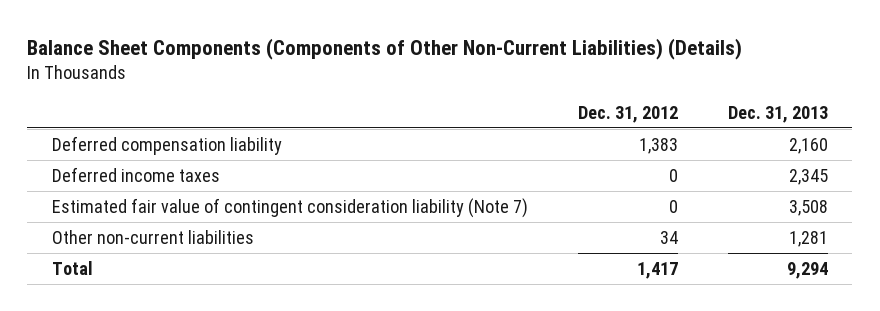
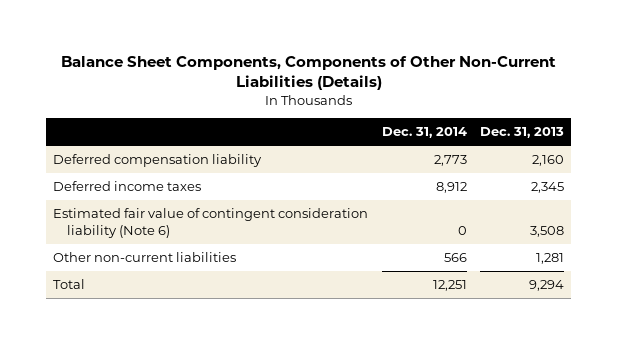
[27,38,743,61] Balance Sheet Components (Components of Other Non-Current Liabilities) (Details) -> [60,55,556,91] Balance Sheet Components, Components of Other Non-Current Liabilities (Details)
[577,105,678,123] Dec. 31, 2012 -> none
none -> [381,127,467,139] Dec. 31, 2014
[52,197,529,218] Estimated fair value of contingent consideration liability (Note 7) -> [52,208,368,238] Estimated fair value of contingent consideration liability (Note 6)

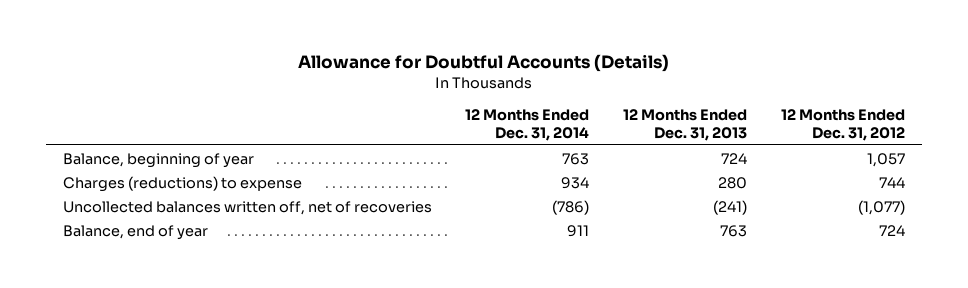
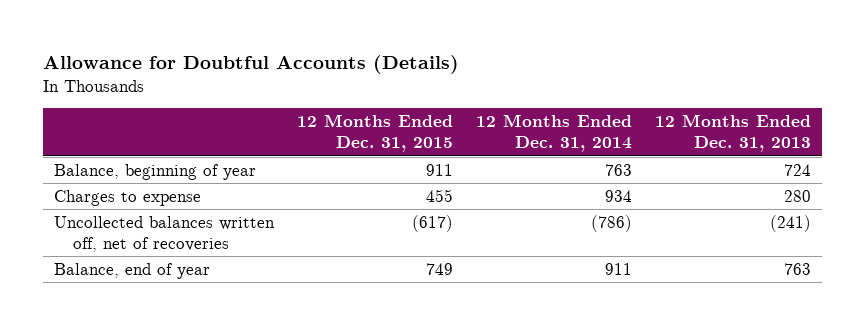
[781,108,906,141] 12 Months Ended Dec. 31, 2012 -> none
none -> [297,114,454,153] 12 Months Ended Dec. 31, 2015
[62,175,302,192] Charges (reductions) to expense -> [54,189,202,206] Charges to expense

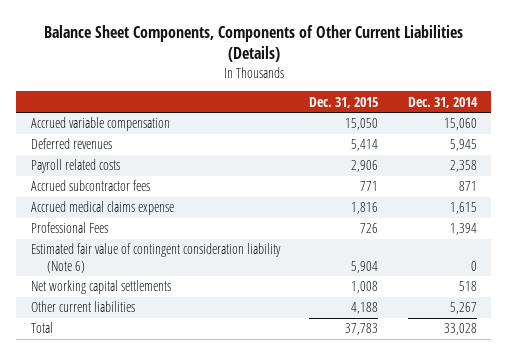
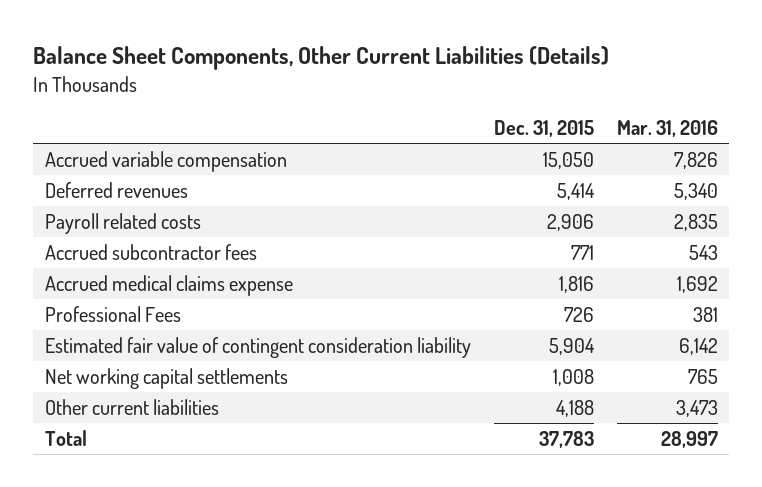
[43,24,463,63] Balance Sheet Components, Components of Other Current Liabilities (Details) -> [32,46,609,71] Balance Sheet Components, Other Current Liabilities (Details)
[407,96,478,108] Dec. 31, 2014 -> none
none -> [616,119,718,137] Mar. 31, 2016
[30,243,281,273] Estimated fair value of contingent consideration liability (Note 6) -> [44,337,471,359] Estimated fair value of contingent consideration liability

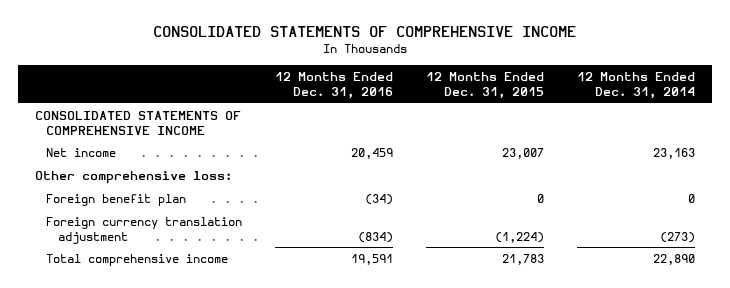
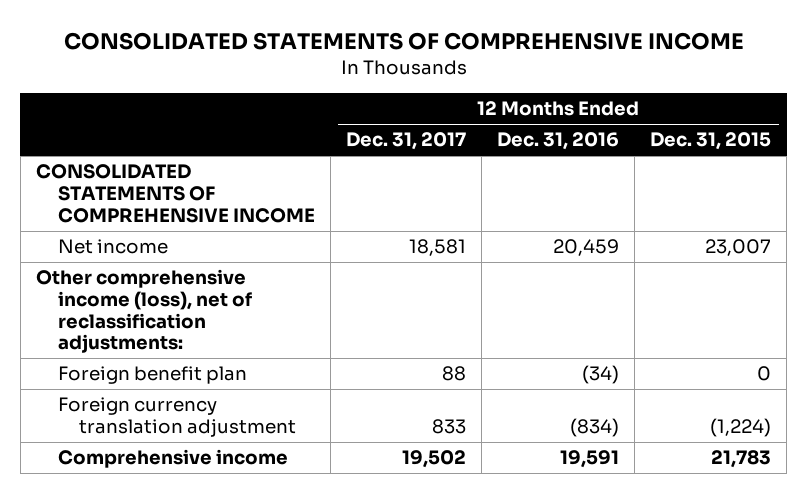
[577,72,696,99] 12 Months Ended Dec. 31, 2014 -> none
none -> [345,132,466,151] Dec. 31, 2017
[34,170,232,183] Other comprehensive loss: -> [36,269,252,354] Other comprehensive income (loss), net of reclassification adjustments:
[46,253,229,266] Total comprehensive income -> [57,449,288,469] Comprehensive income

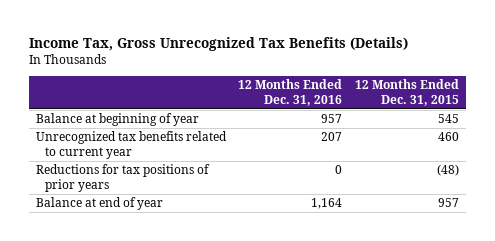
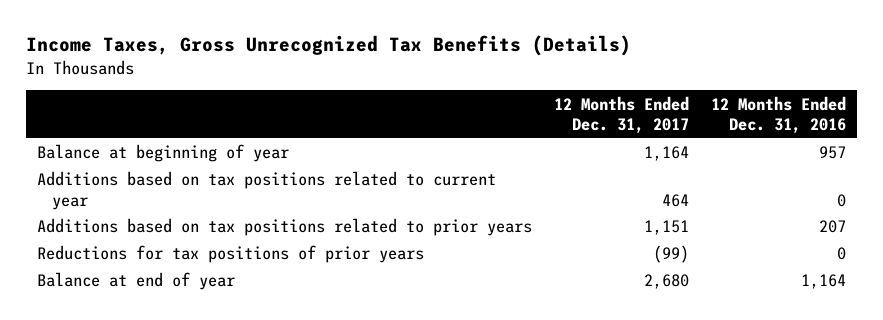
[29,36,409,51] Income Tax, Gross Unrecognized Tax Benefits (Details) -> [25,35,631,57] Income Taxes, Gross Unrecognized Tax Benefits (Details)
[355,79,460,106] 12 Months Ended Dec. 31, 2015 -> none
none -> [553,95,689,135] 12 Months Ended Dec. 31, 2017
[35,131,227,159] Unrecognized tax benefits related to current year -> [36,171,496,210] Additions based on tax positions related to current year
[321,132,343,142] 207 -> [837,193,847,207] 0
none -> [36,218,532,237] Additions based on tax positions related to prior years

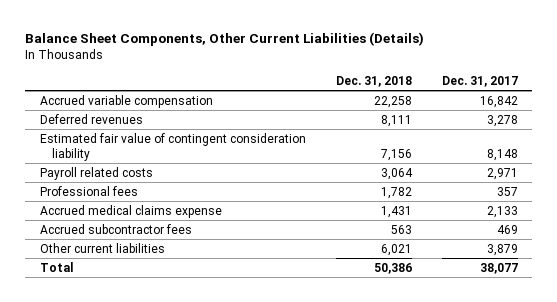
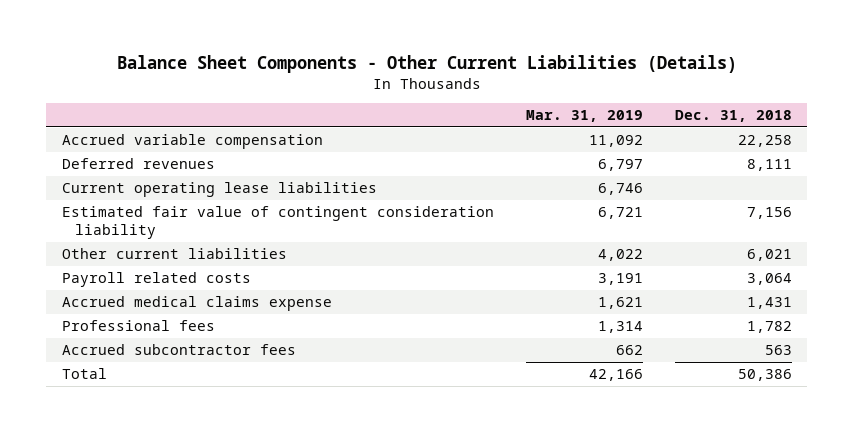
[24,32,424,47] Balance Sheet Components, Other Current Liabilities (Details) -> [116,54,737,73] Balance Sheet Components - Other Current Liabilities (Details)
[441,76,518,88] Dec. 31, 2017 -> none
none -> [525,110,643,123] Mar. 31, 2019
none -> [62,182,378,198] Current operating lease liabilities
[39,242,165,253] Other current liabilities -> [62,248,288,260] Other current liabilities
[39,185,138,196] Professional fees -> [62,320,216,332] Professional fees

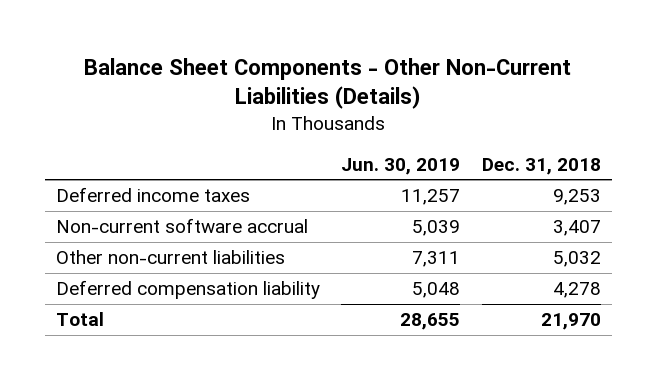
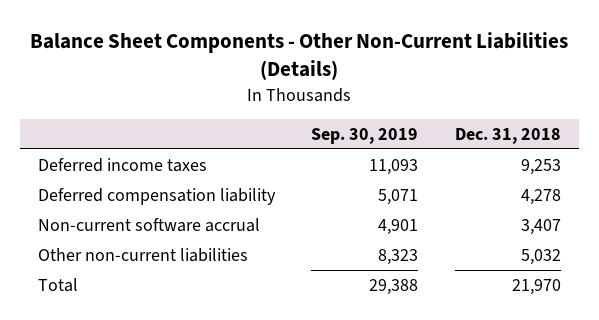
[341,157,461,175] Jun. 30, 2019 -> none
none -> [311,127,419,144] Sep. 30, 2019
[55,280,320,300] Deferred compensation liability -> [38,188,277,206] Deferred compensation liability

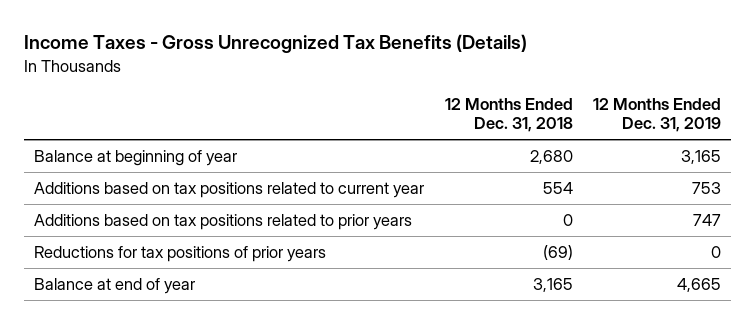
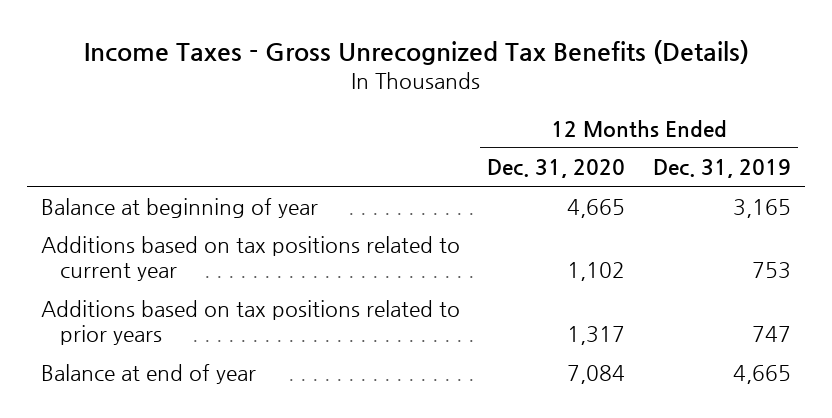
[444,98,573,133] 12 Months Ended Dec. 31, 2018 -> none
none -> [487,159,626,179] Dec. 31, 2020
[34,246,327,263] Reductions for tax positions of prior years -> none

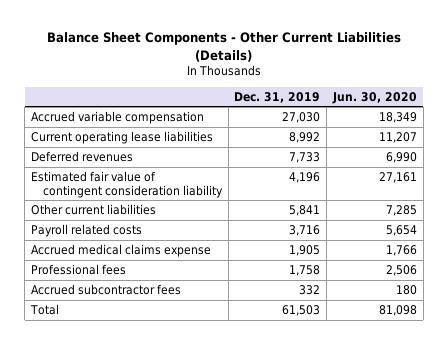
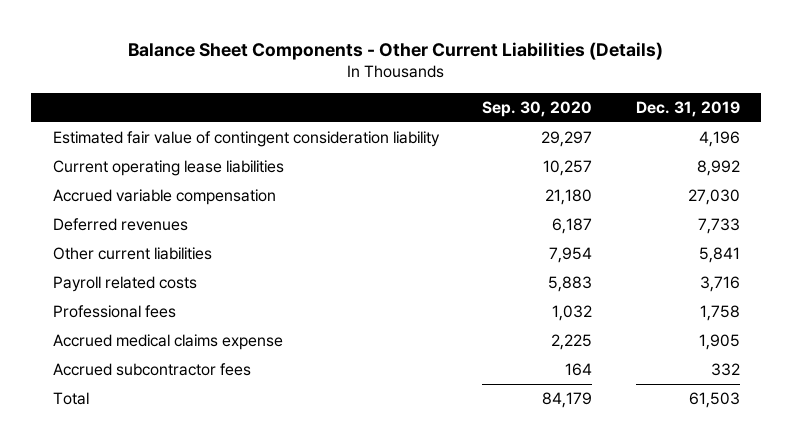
[332,91,418,104] Jun. 30, 2020 -> none
none -> [482,100,593,117] Sep. 30, 2020
[30,171,223,198] Estimated fair value of contingent consideration liability -> [52,131,440,148] Estimated fair value of contingent consideration liability
[30,111,204,125] Accrued variable compensation -> [52,189,276,206] Accrued variable compensation
[30,244,211,258] Accrued medical claims expense -> [52,334,283,351] Accrued medical claims expense

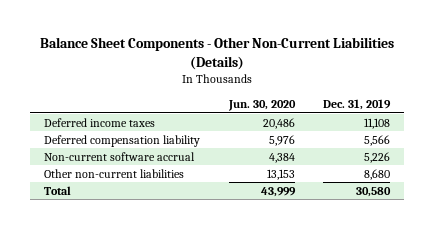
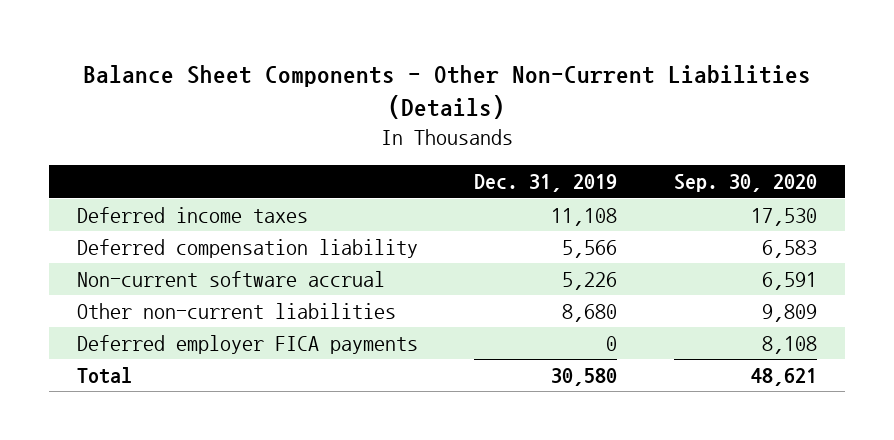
[227,99,296,111] Jun. 30, 2020 -> none
none -> [673,174,817,193] Sep. 30, 2020
none -> [76,334,418,354] Deferred employer FICA payments

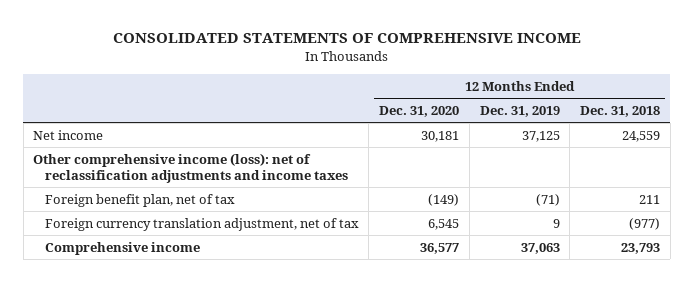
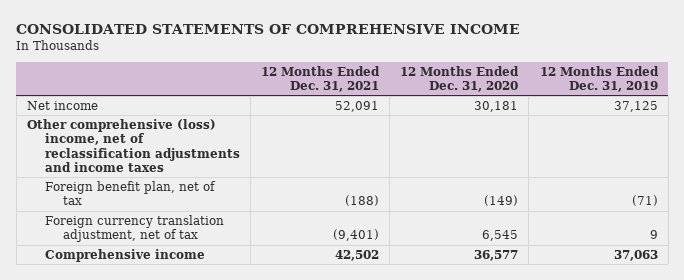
[580,105,661,117] Dec. 31, 2018 -> none
none -> [261,65,381,92] 12 Months Ended Dec. 31, 2021
[33,152,348,183] Other comprehensive income (loss): net of reclassification adjustments and income taxes -> [26,118,240,172] Other comprehensive (loss) income, net of reclassification adjustments and income taxes

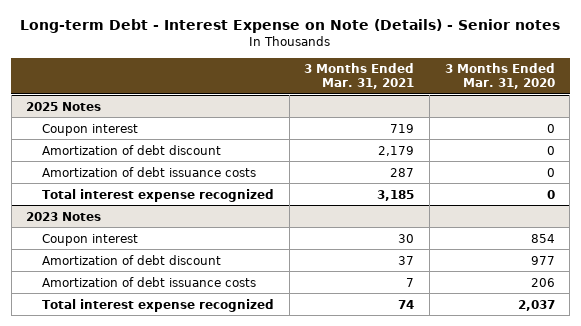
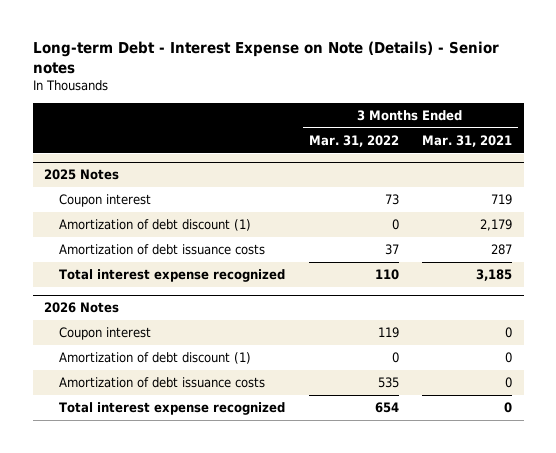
[444,63,555,89] 3 Months Ended Mar. 31, 2020 -> none
none -> [308,134,399,147] Mar. 31, 2022
[42,144,222,155] Amortization of debt discount -> [59,219,252,232] Amortization of debt discount (1)
[26,211,102,221] 2023 Notes -> [44,302,120,314] 2026 Notes
[398,233,415,243] 30 -> [504,327,512,339] 0
[42,254,222,265] Amortization of debt discount -> [59,352,252,365] Amortization of debt discount (1)
[398,255,415,265] 37 -> [504,352,512,364] 0
[406,277,415,287] 7 -> [504,377,512,389] 0
[398,299,415,309] 74 -> [503,402,512,414] 0

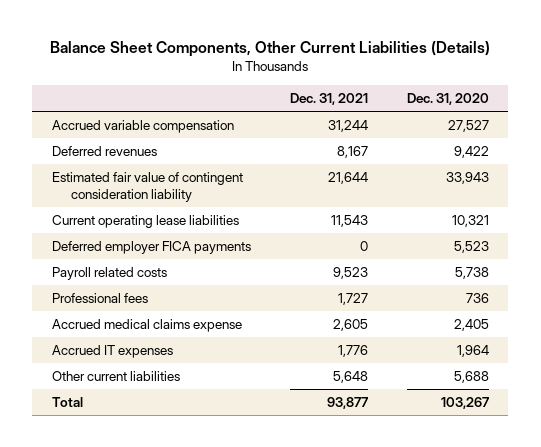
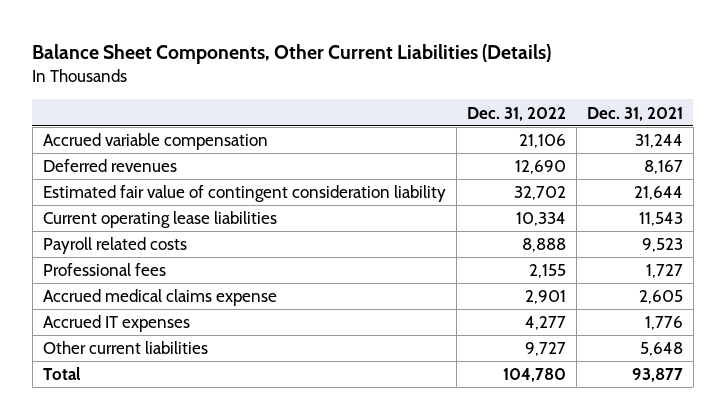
[406,92,489,105] Dec. 31, 2020 -> none
none -> [466,106,566,121] Dec. 31, 2022
[51,241,251,255] Deferred employer FICA payments -> none

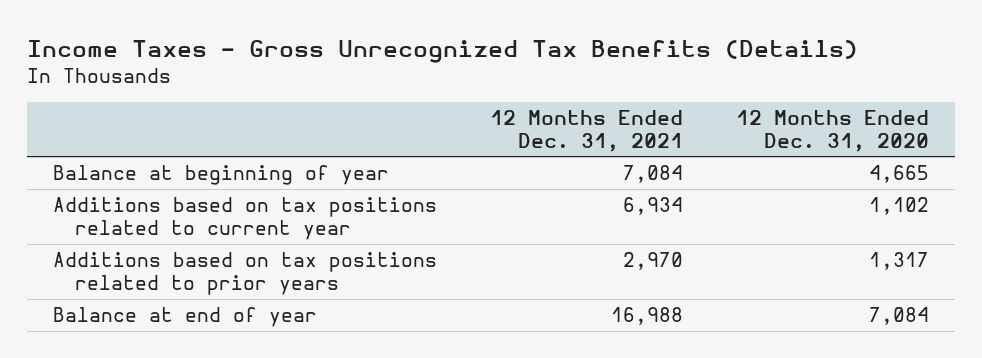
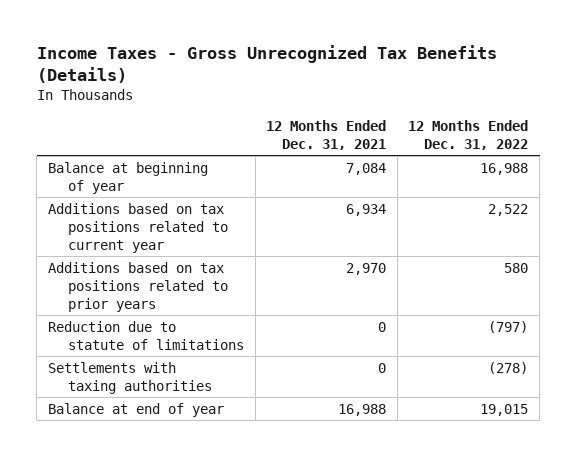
[735,109,929,152] 12 Months Ended Dec. 31, 2020 -> none
none -> [408,119,529,150] 12 Months Ended Dec. 31, 2022
none -> [48,320,245,350] Reduction due to statute of limitations
none -> [48,361,213,394] Settlements with taxing authorities

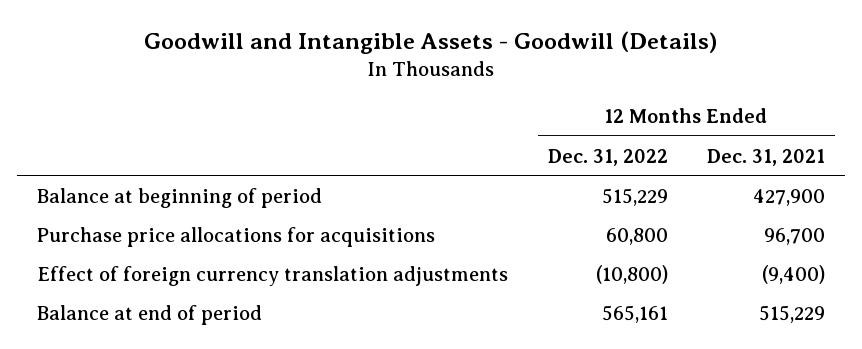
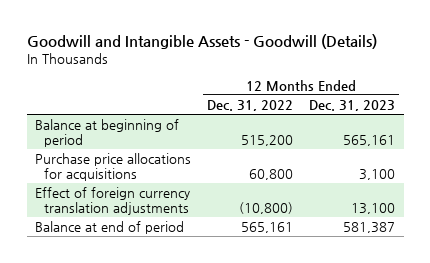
[707,148,826,166] Dec. 31, 2021 -> none
none -> [309,100,396,112] Dec. 31, 2023
[601,187,668,206] 515,229 -> [241,135,294,147] 515,200

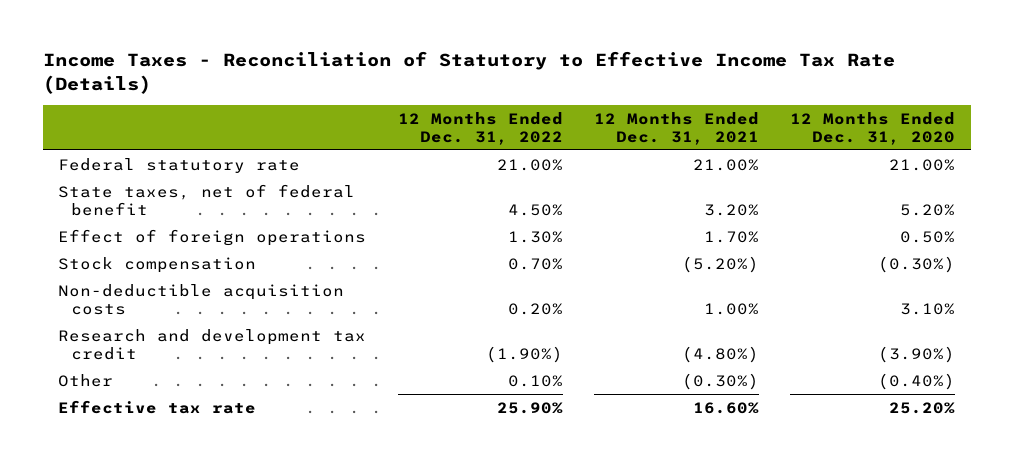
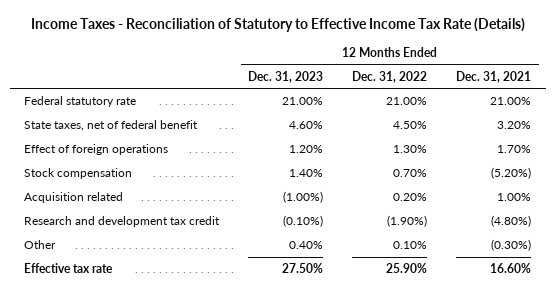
[790,111,956,146] 12 Months Ended Dec. 31, 2020 -> none
none -> [248,70,324,83] Dec. 31, 2023
[58,283,345,315] Non-deductible acquisition costs -> [24,192,124,204] Acquisition related

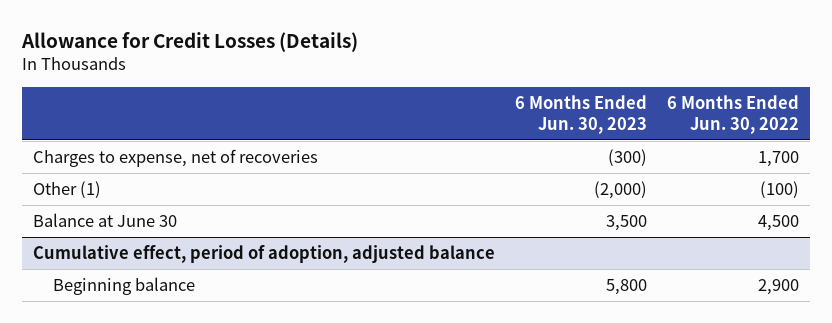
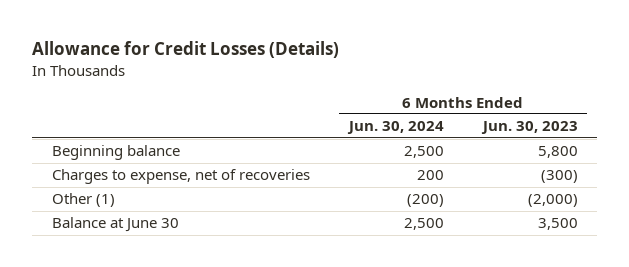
[667,95,800,134] 6 Months Ended Jun. 30, 2022 -> none
none -> [346,121,444,135] Jun. 30, 2024
none -> [51,145,180,161] Beginning balance
[32,245,495,264] Cumulative effect, period of adoption, adjusted balance -> none
[53,277,196,296] Beginning balance -> none

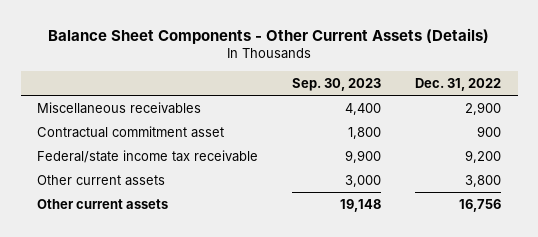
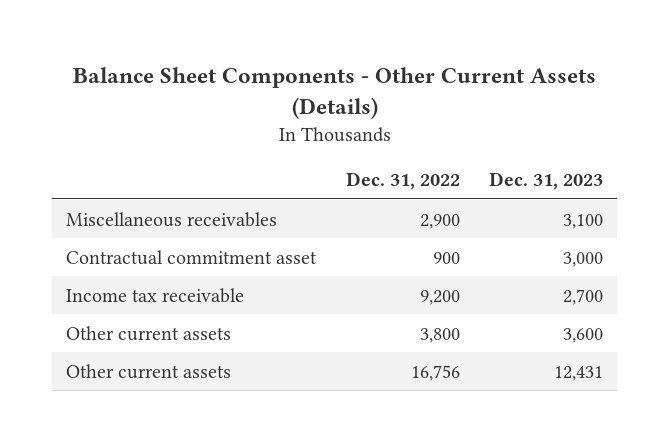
[292,77,382,91] Sep. 30, 2023 -> none
none -> [488,172,603,191] Dec. 31, 2023
[37,149,259,163] Federal/state income tax receivable -> [66,287,245,303] Income tax receivable

